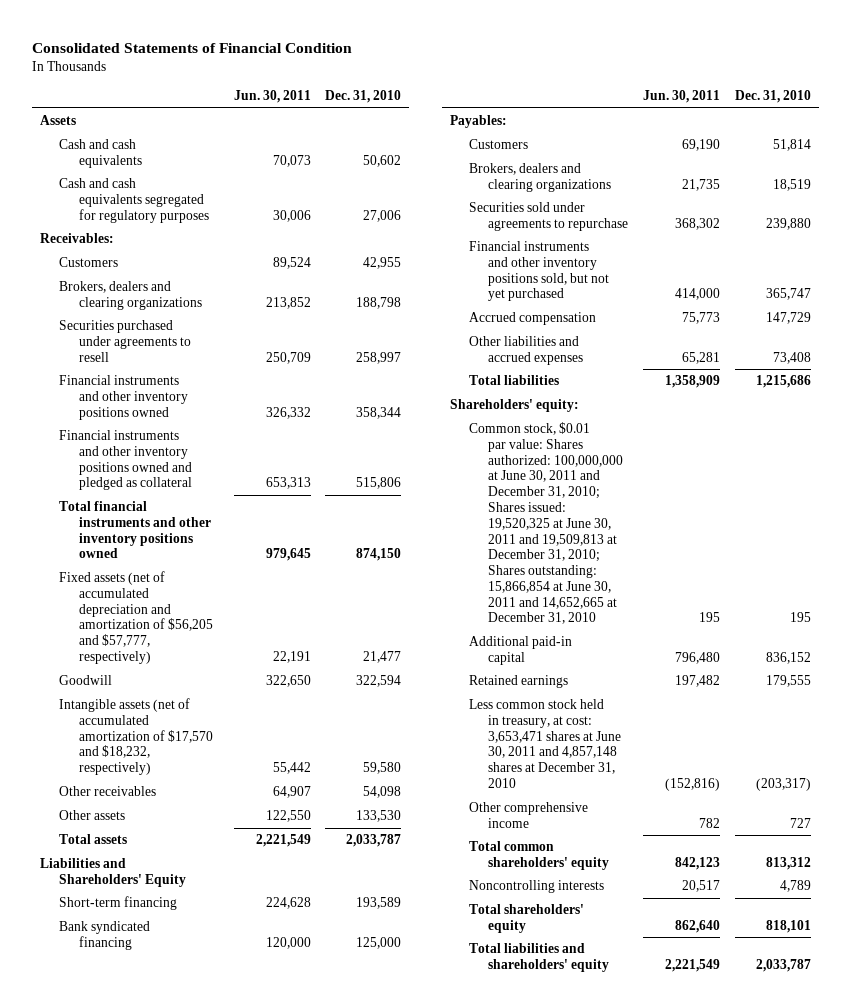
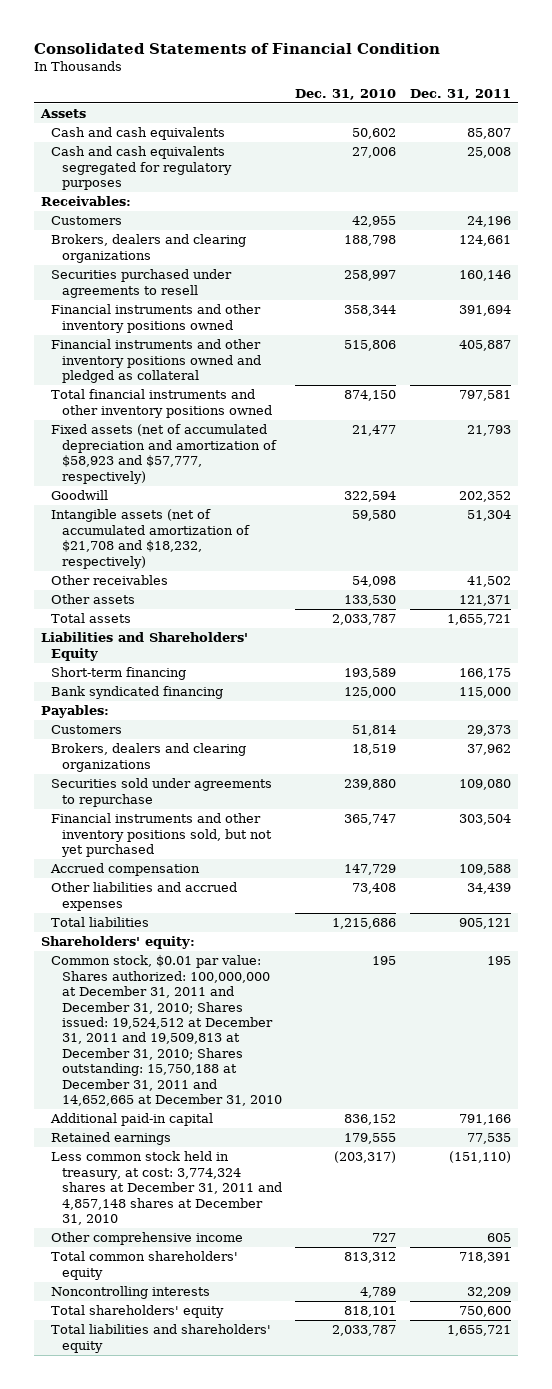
[233,90,311,104] Jun. 30, 2011 -> none
none -> [409,88,511,100] Dec. 31, 2011
[59,571,213,664] Fixed assets (net of accumulated depreciation and amortization of $56,205 and $57,777, respectively) -> [51,424,277,484] Fixed assets (net of accumulated depreciation and amortization of $58,923 and $57,777, respectively)
[59,698,213,776] Intangible assets (net of accumulated amortization of $17,570 and $18,232, respectively) -> [51,509,250,569] Intangible assets (net of accumulated amortization of $21,708 and $18,232, respectively)
[469,422,624,625] Common stock, $0.01 par value: Shares authorized: 100,000,000 at June 30, 2011 and December 31, 2010; Shares issued: 19,520,325 at June 30, 2011 and 19,509,813 at December 31, 2010; Shares outstanding: 15,866,854 at June 30, 2011 and 14,652,665 at December 31, 2010 -> [51,955,282,1106] Common stock, $0.01 par value: Shares authorized: 100,000,000 at December 31, 2011 and December 31, 2010; Shares issued: 19,524,512 at December 31, 2011 and 19,509,813 at December 31, 2010; Shares outstanding: 15,750,188 at December 31, 2011 and 14,652,665 at December 31, 2010
[469,699,622,788] Less common stock held in treasury, at cost: 3,653,471 shares at June 30, 2011 and 4,857,148 shares at December 31, 2010 -> [51,1151,282,1225] Less common stock held in treasury, at cost: 3,774,324 shares at December 31, 2011 and 4,857,148 shares at December 31, 2010

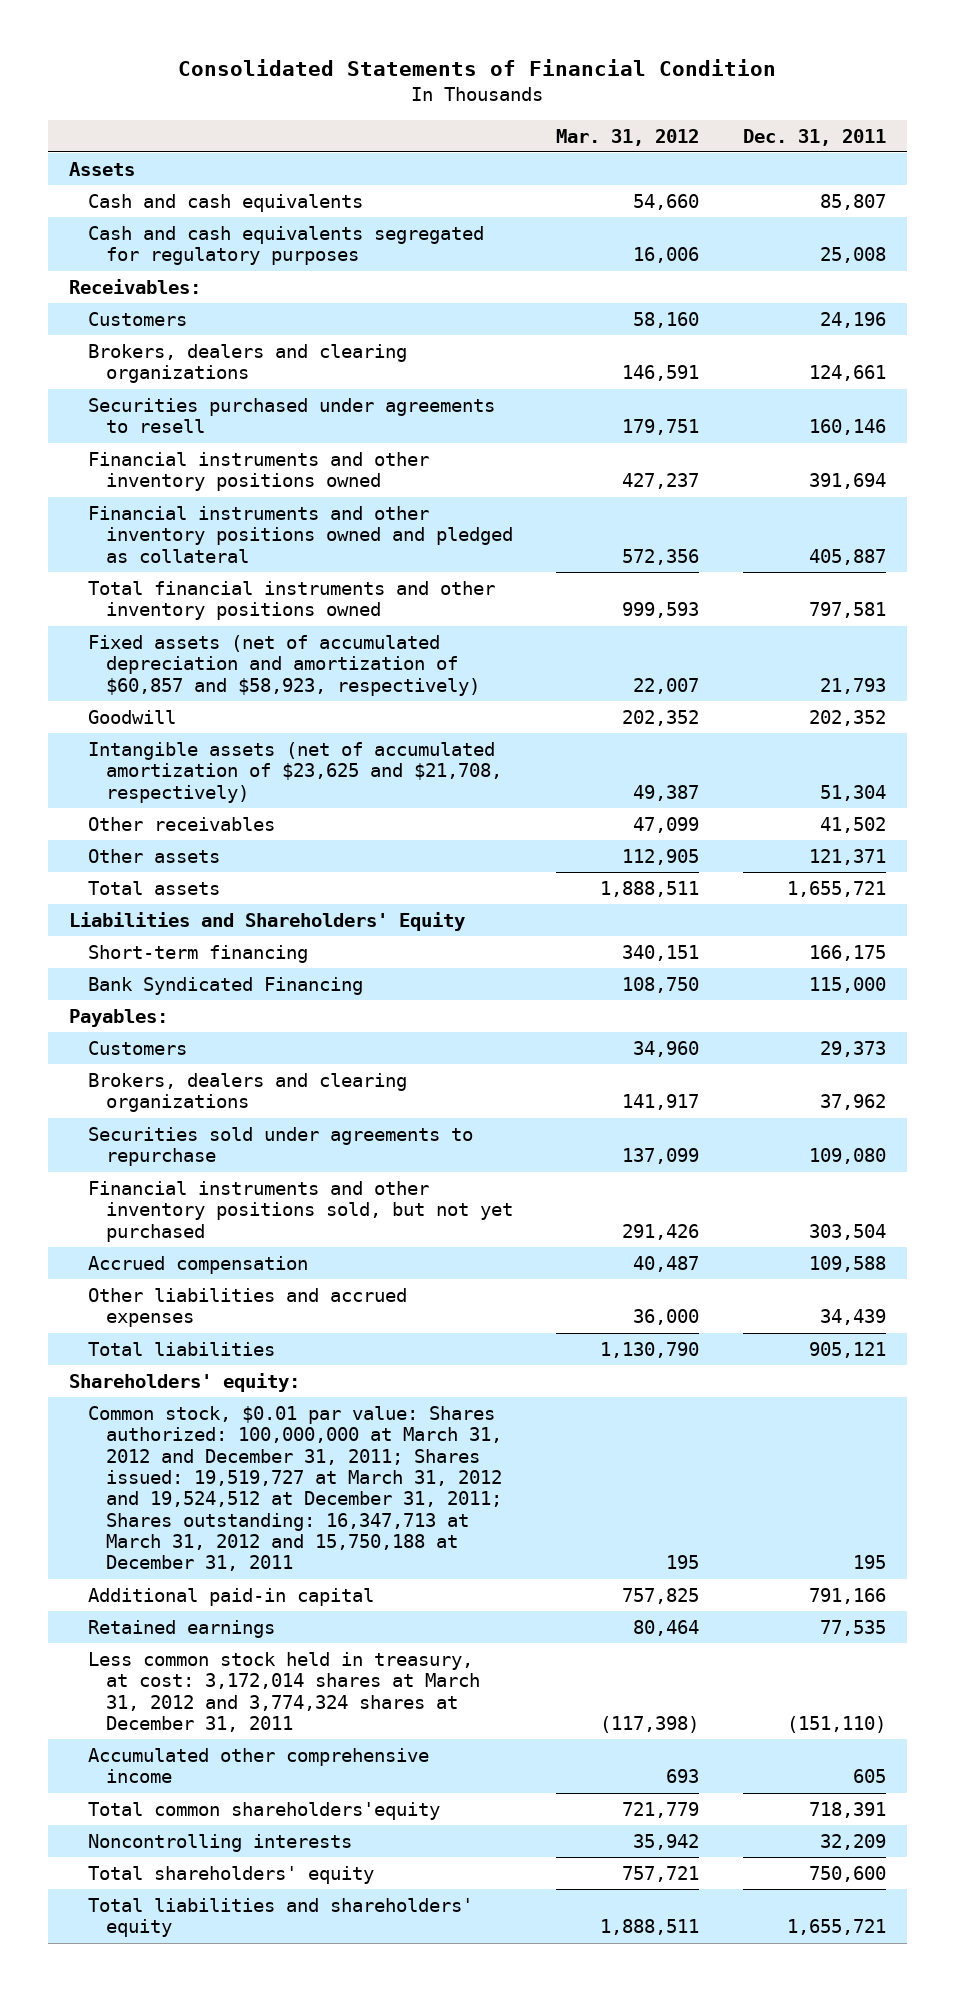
[295,88,397,100] Dec. 31, 2010 -> none
none -> [556,128,700,146] Mar. 31, 2012
[51,424,277,484] Fixed assets (net of accumulated depreciation and amortization of $58,923 and $57,777, respectively) -> [87,634,480,696] Fixed assets (net of accumulated depreciation and amortization of $60,857 and $58,923, respectively)
[51,509,250,569] Intangible assets (net of accumulated amortization of $21,708 and $18,232, respectively) -> [87,741,502,803] Intangible assets (net of accumulated amortization of $23,625 and $21,708, respectively)
[51,686,224,700] Bank syndicated financing -> [87,976,363,995] Bank Syndicated Financing
[51,955,282,1106] Common stock, $0.01 par value: Shares authorized: 100,000,000 at December 31, 2011 and December 31, 2010; Shares issued: 19,524,512 at December 31, 2011 and 19,509,813 at December 31, 2010; Shares outstanding: 15,750,188 at December 31, 2011 and 14,652,665 at December 31, 2010 -> [87,1405,502,1572] Common stock, $0.01 par value: Shares authorized: 100,000,000 at March 31, 2012 and December 31, 2011; Shares issued: 19,519,727 at March 31, 2012 and 19,524,512 at December 31, 2011; Shares outstanding: 16,347,713 at March 31, 2012 and 15,750,188 at December 31, 2011
[51,1151,282,1225] Less common stock held in treasury, at cost: 3,774,324 shares at December 31, 2011 and 4,857,148 shares at December 31, 2010 -> [87,1651,480,1732] Less common stock held in treasury, at cost: 3,172,014 shares at March 31, 2012 and 3,774,324 shares at December 31, 2011
[51,1232,244,1246] Other comprehensive income -> [87,1747,429,1784] Accumulated other comprehensive income
[51,1251,239,1280] Total common shareholders' equity -> [87,1801,440,1820] Total common shareholders'equity

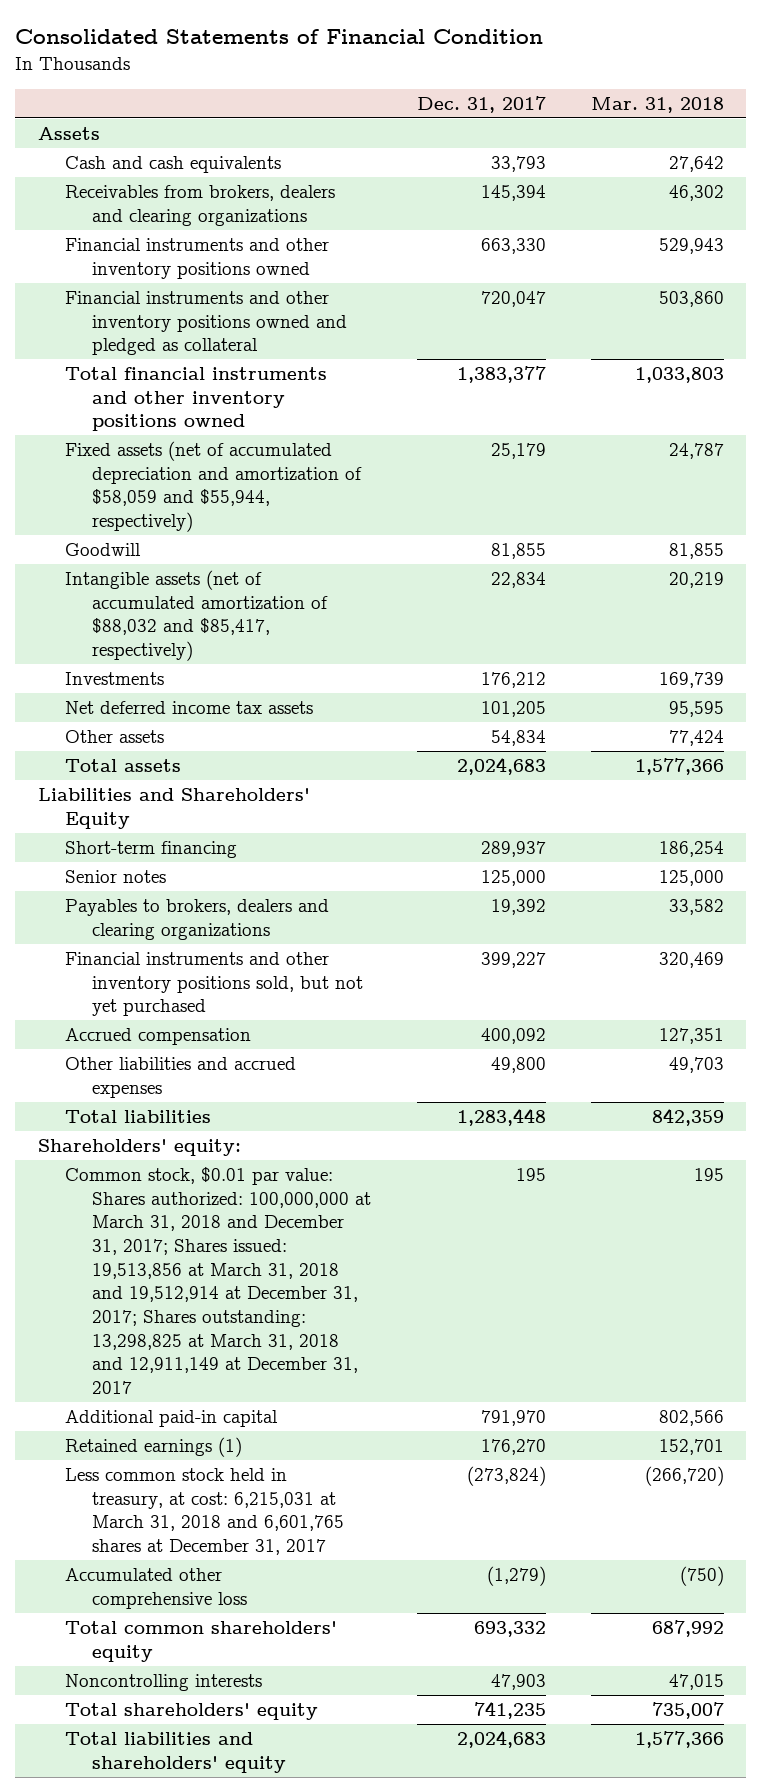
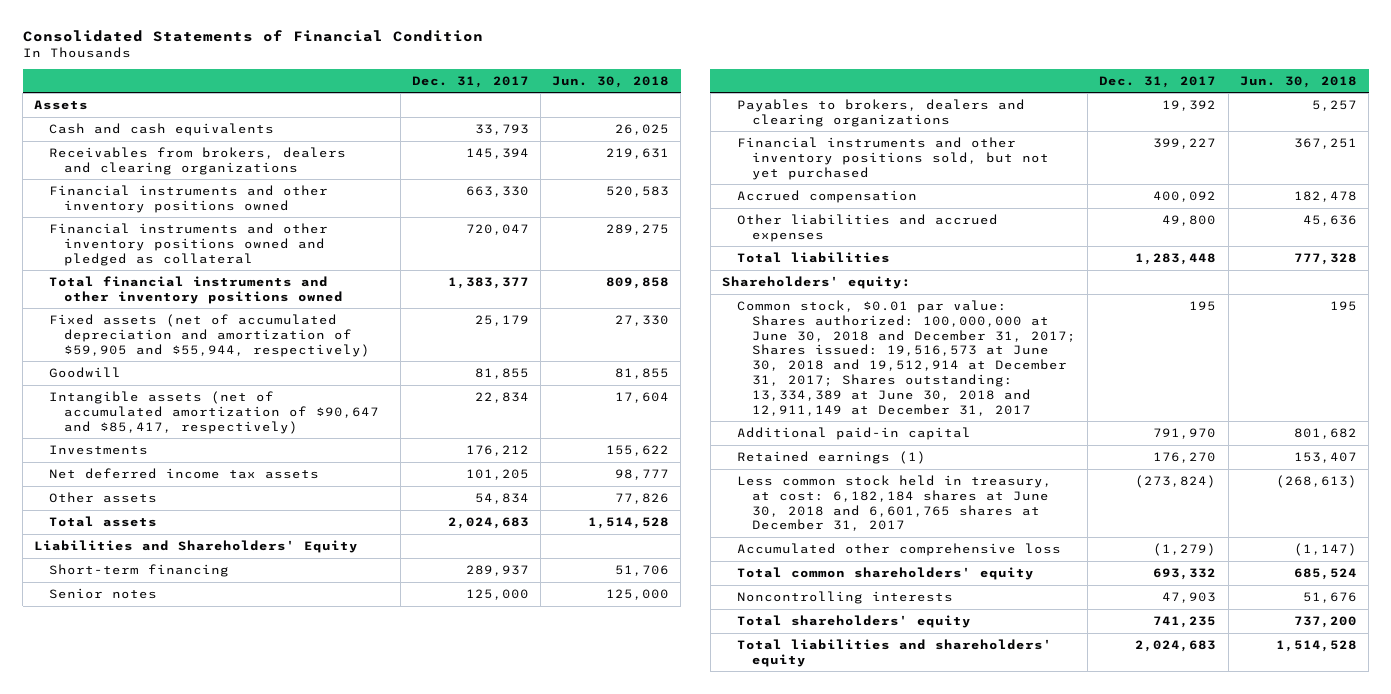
[590,96,724,113] Mar. 31, 2018 -> none
none -> [552,75,670,88] Jun. 30, 2018
[65,441,363,533] Fixed assets (net of accumulated depreciation and amortization of $58,059 and $55,944, respectively) -> [49,313,371,357] Fixed assets (net of accumulated depreciation and amortization of $59,905 and $55,944, respectively)
[65,570,329,662] Intangible assets (net of accumulated amortization of $88,032 and $85,417, respectively) -> [49,390,380,434] Intangible assets (net of accumulated amortization of $90,647 and $85,417, respectively)
[65,1167,372,1394] Common stock, $0.01 par value: Shares authorized: 100,000,000 at March 31, 2018 and December 31, 2017; Shares issued: 19,513,856 at March 31, 2018 and 19,512,914 at December 31, 2017; Shares outstanding: 13,298,825 at March 31, 2018 and 12,911,149 at December 31, 2017 -> [737,299,1077,416] Common stock, $0.01 par value: Shares authorized: 100,000,000 at June 30, 2018 and December 31, 2017; Shares issued: 19,516,573 at June 30, 2018 and 19,512,914 at December 31, 2017; Shares outstanding: 13,334,389 at June 30, 2018 and 12,911,149 at December 31, 2017
[65,1468,345,1556] Less common stock held in treasury, at cost: 6,215,031 at March 31, 2018 and 6,601,765 shares at December 31, 2017 -> [737,474,1053,532] Less common stock held in treasury, at cost: 6,182,184 shares at June 30, 2018 and 6,601,765 shares at December 31, 2017

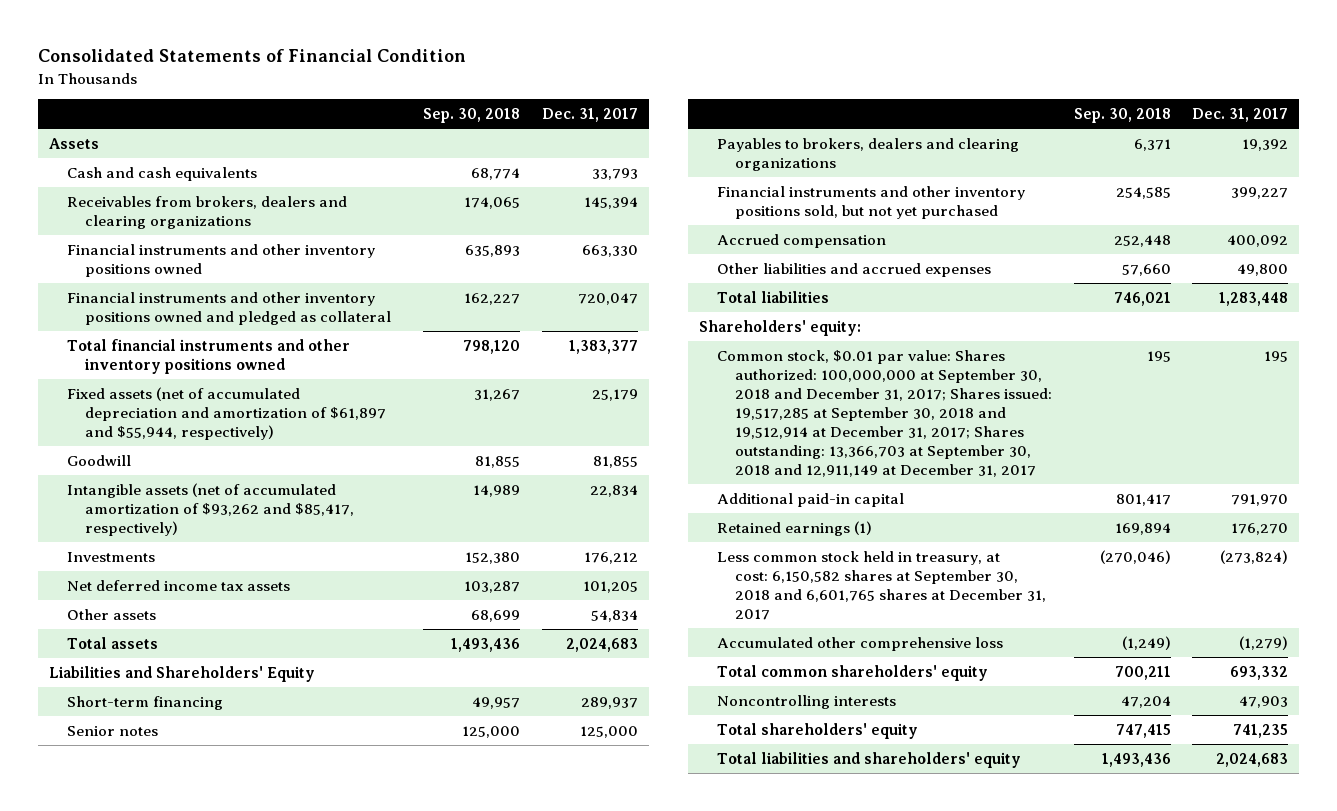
[552,75,670,88] Jun. 30, 2018 -> none
none -> [423,108,521,124] Sep. 30, 2018
[49,313,371,357] Fixed assets (net of accumulated depreciation and amortization of $59,905 and $55,944, respectively) -> [66,386,386,440] Fixed assets (net of accumulated depreciation and amortization of $61,897 and $55,944, respectively)
[49,390,380,434] Intangible assets (net of accumulated amortization of $90,647 and $85,417, respectively) -> [66,482,354,536] Intangible assets (net of accumulated amortization of $93,262 and $85,417, respectively)
[737,299,1077,416] Common stock, $0.01 par value: Shares authorized: 100,000,000 at June 30, 2018 and December 31, 2017; Shares issued: 19,516,573 at June 30, 2018 and 19,512,914 at December 31, 2017; Shares outstanding: 13,334,389 at June 30, 2018 and 12,911,149 at December 31, 2017 -> [717,349,1053,477] Common stock, $0.01 par value: Shares authorized: 100,000,000 at September 30, 2018 and December 31, 2017; Shares issued: 19,517,285 at September 30, 2018 and 19,512,914 at December 31, 2017; Shares outstanding: 13,366,703 at September 30, 2018 and 12,911,149 at December 31, 2017
[737,474,1053,532] Less common stock held in treasury, at cost: 6,182,184 shares at June 30, 2018 and 6,601,765 shares at December 31, 2017 -> [717,550,1047,620] Less common stock held in treasury, at cost: 6,150,582 shares at September 30, 2018 and 6,601,765 shares at December 31, 2017

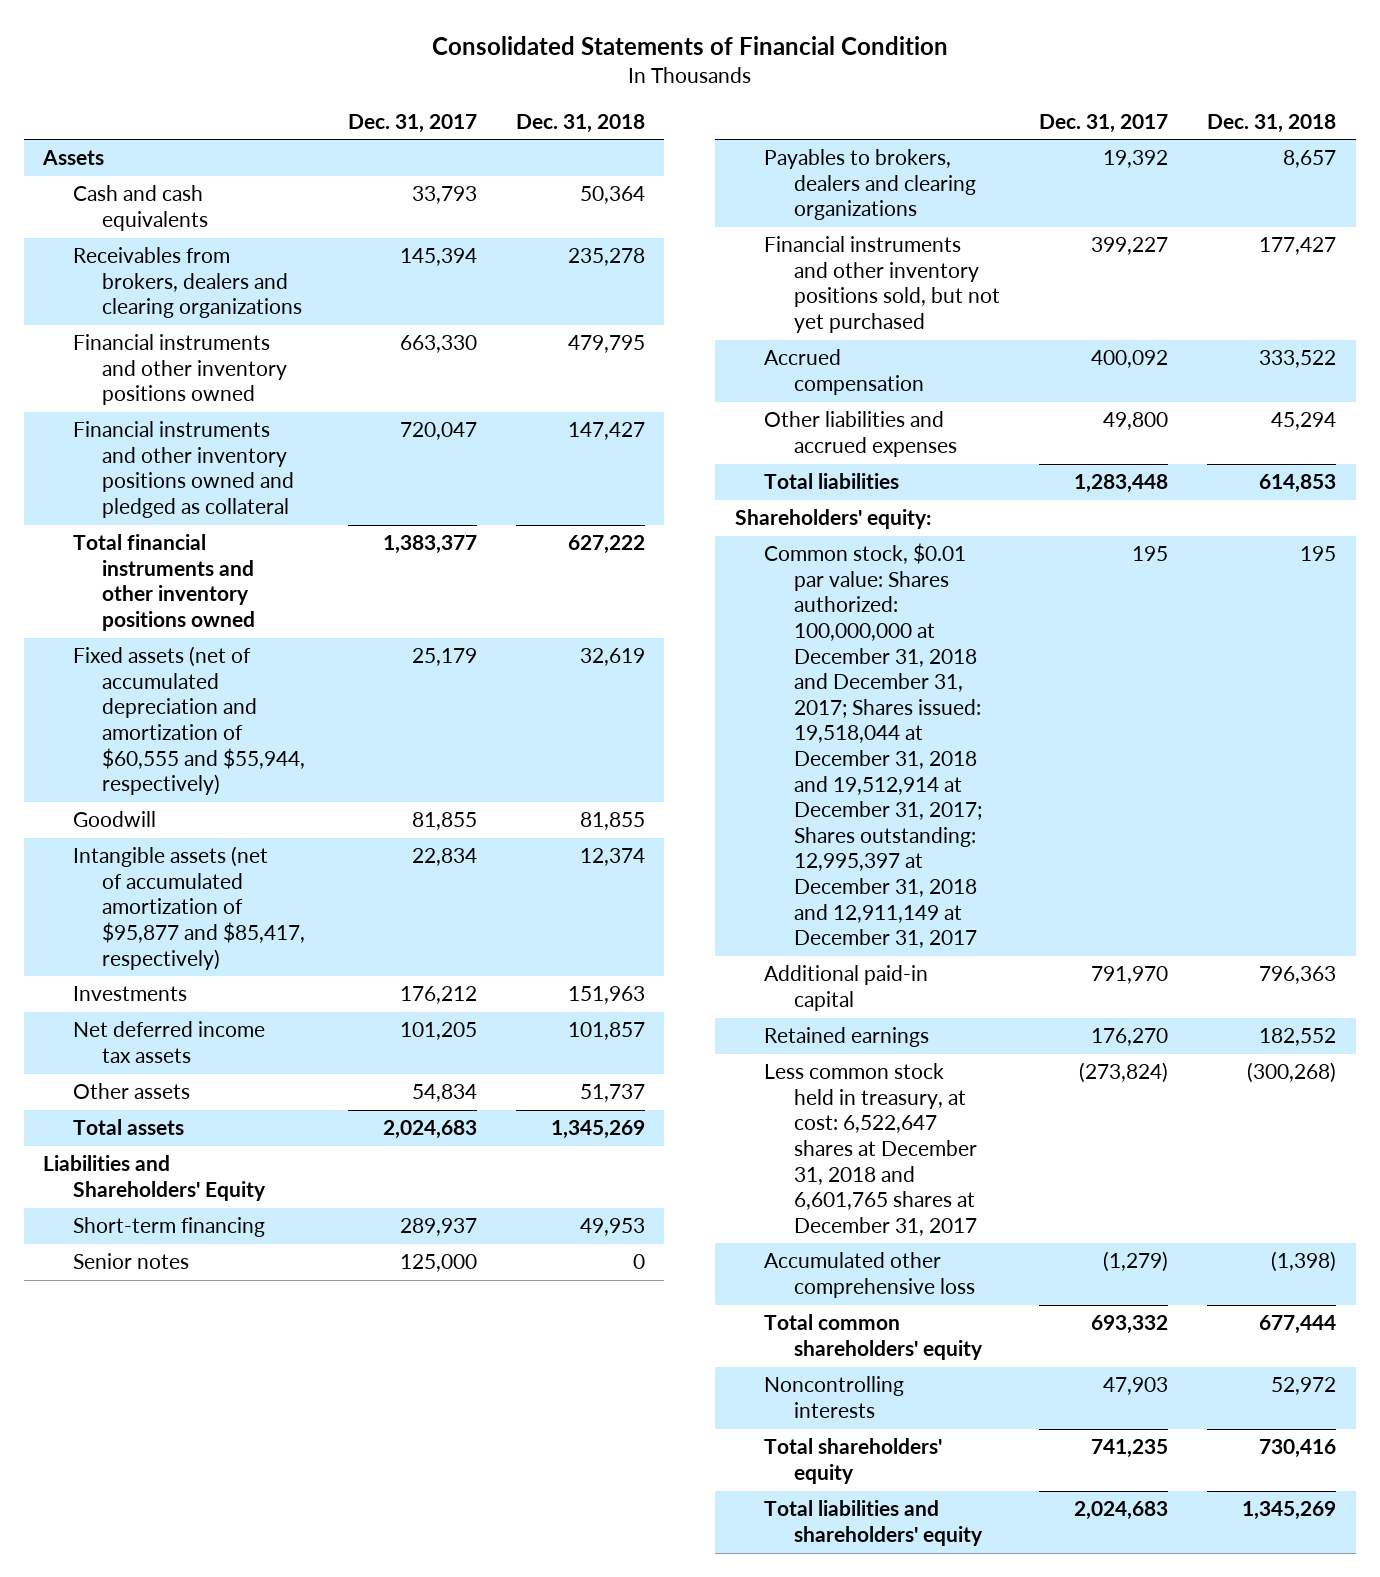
[423,108,521,124] Sep. 30, 2018 -> none
none -> [515,113,645,133] Dec. 31, 2018
[66,386,386,440] Fixed assets (net of accumulated depreciation and amortization of $61,897 and $55,944, respectively) -> [72,646,306,796] Fixed assets (net of accumulated depreciation and amortization of $60,555 and $55,944, respectively)
[66,482,354,536] Intangible assets (net of accumulated amortization of $93,262 and $85,417, respectively) -> [72,846,306,970] Intangible assets (net of accumulated amortization of $95,877 and $85,417, respectively)
[717,349,1053,477] Common stock, $0.01 par value: Shares authorized: 100,000,000 at September 30, 2018 and December 31, 2017; Shares issued: 19,517,285 at September 30, 2018 and 19,512,914 at December 31, 2017; Shares outstanding: 13,366,703 at September 30, 2018 and 12,911,149 at December 31, 2017 -> [764,543,982,949] Common stock, $0.01 par value: Shares authorized: 100,000,000 at December 31, 2018 and December 31, 2017; Shares issued: 19,518,044 at December 31, 2018 and 19,512,914 at December 31, 2017; Shares outstanding: 12,995,397 at December 31, 2018 and 12,911,149 at December 31, 2017
[717,520,873,536] Retained earnings (1) -> [764,1027,930,1048] Retained earnings
[717,550,1047,620] Less common stock held in treasury, at cost: 6,150,582 shares at September 30, 2018 and 6,601,765 shares at December 31, 2017 -> [764,1063,977,1236] Less common stock held in treasury, at cost: 6,522,647 shares at December 31, 2018 and 6,601,765 shares at December 31, 2017

